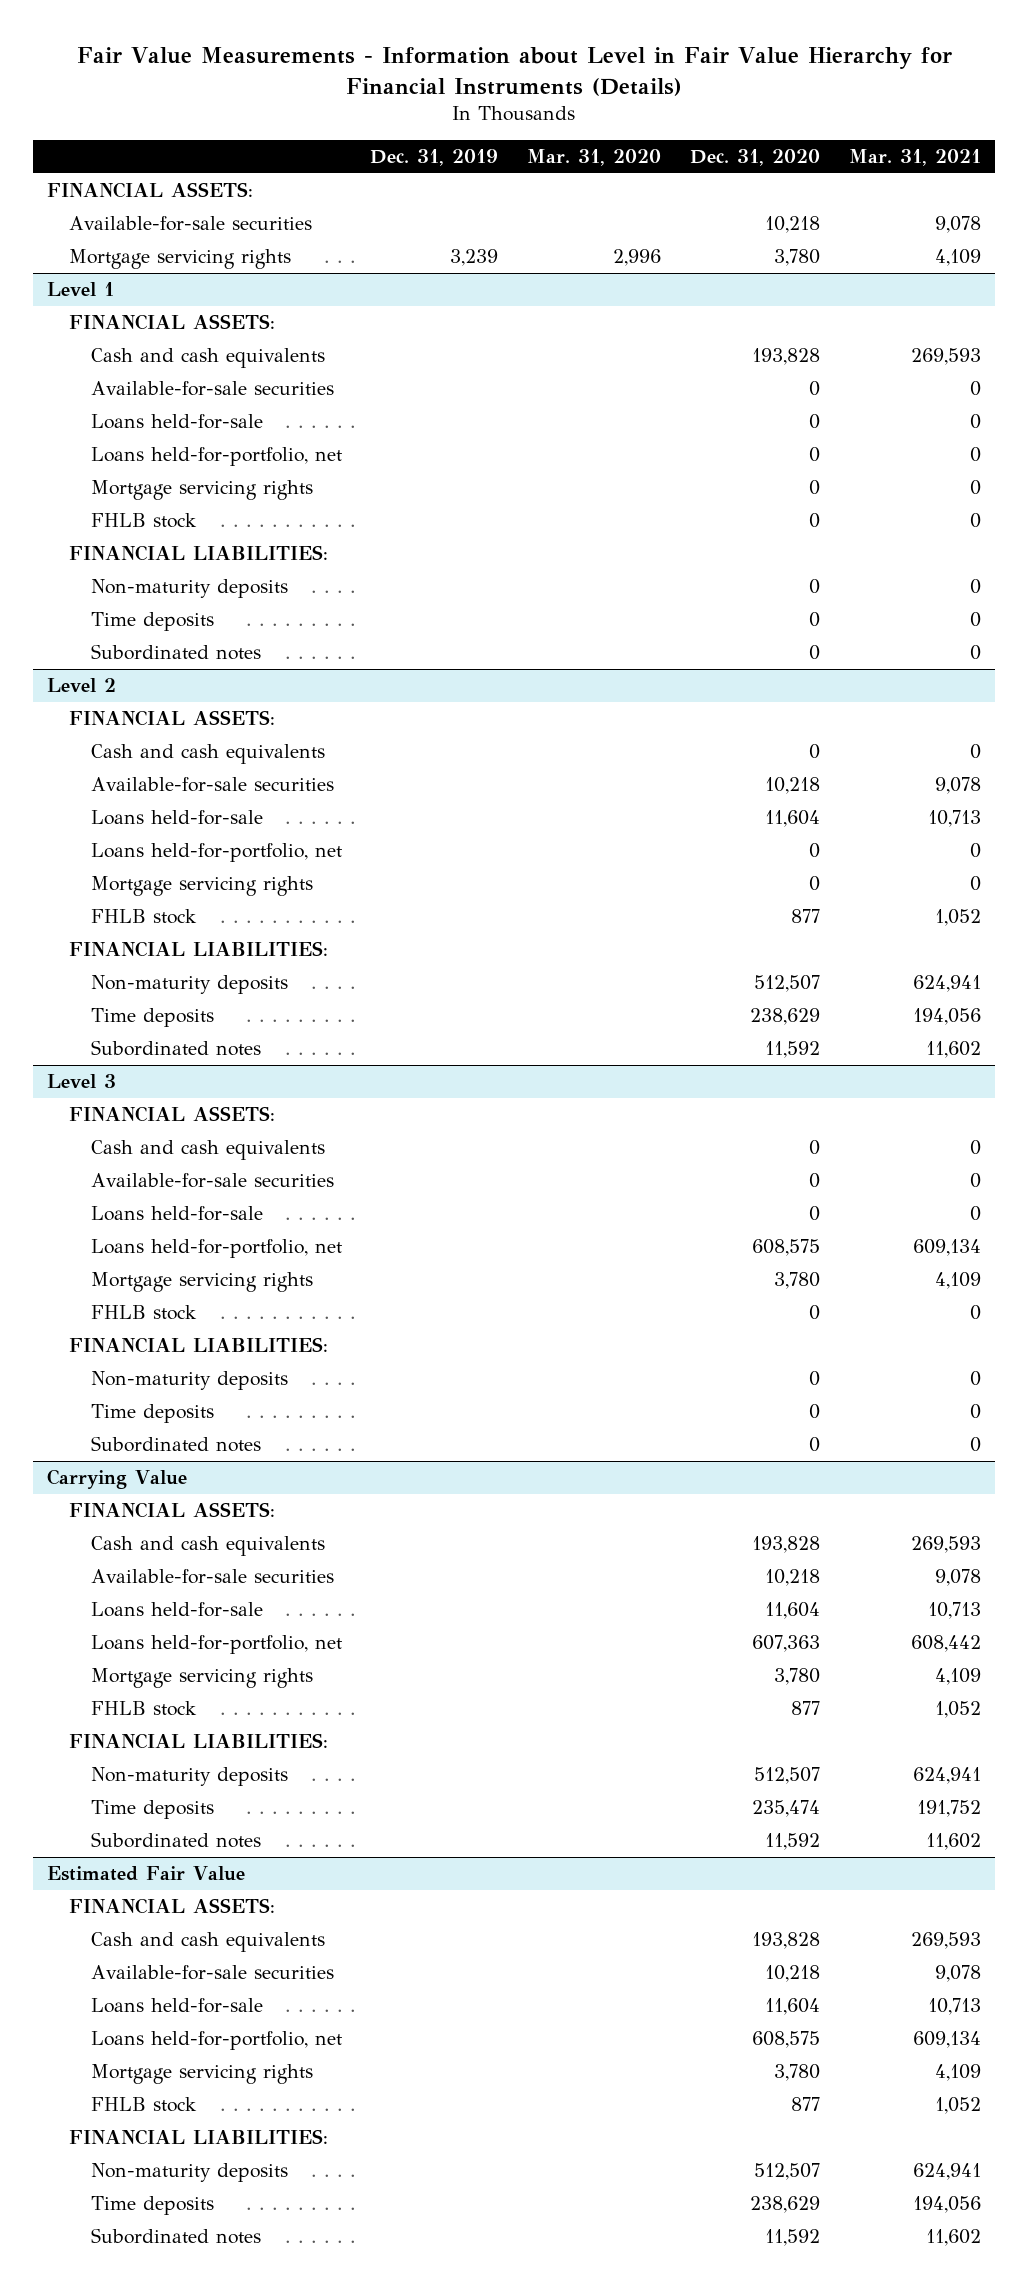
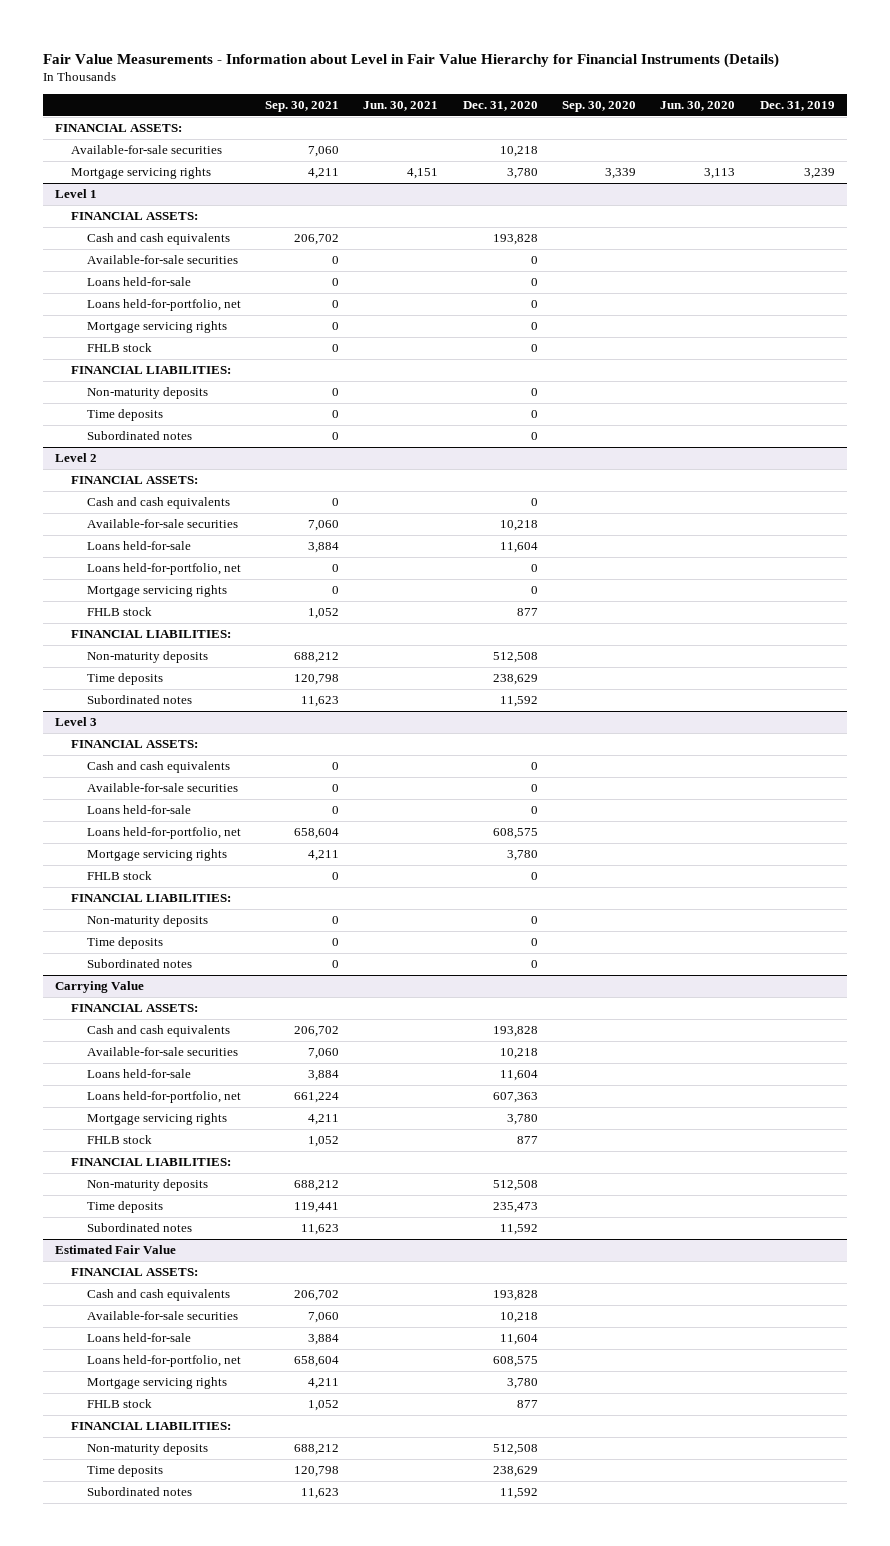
[527,149,662,167] Mar. 31, 2020 -> none
[848,149,981,167] Mar. 31, 2021 -> none
none -> [264,101,339,113] Sep. 30, 2021
none -> [363,101,439,112] Jun. 30, 2021
none -> [561,101,636,113] Sep. 30, 2020
none -> [660,101,736,112] Jun. 30, 2020
[754,975,821,993] 512,507 -> [492,652,538,664] 512,508
[754,1767,821,1785] 512,507 -> [492,1180,538,1192] 512,508
[752,1800,821,1818] 235,474 -> [492,1202,538,1214] 235,473
[754,2163,821,2181] 512,507 -> [492,1444,538,1456] 512,508

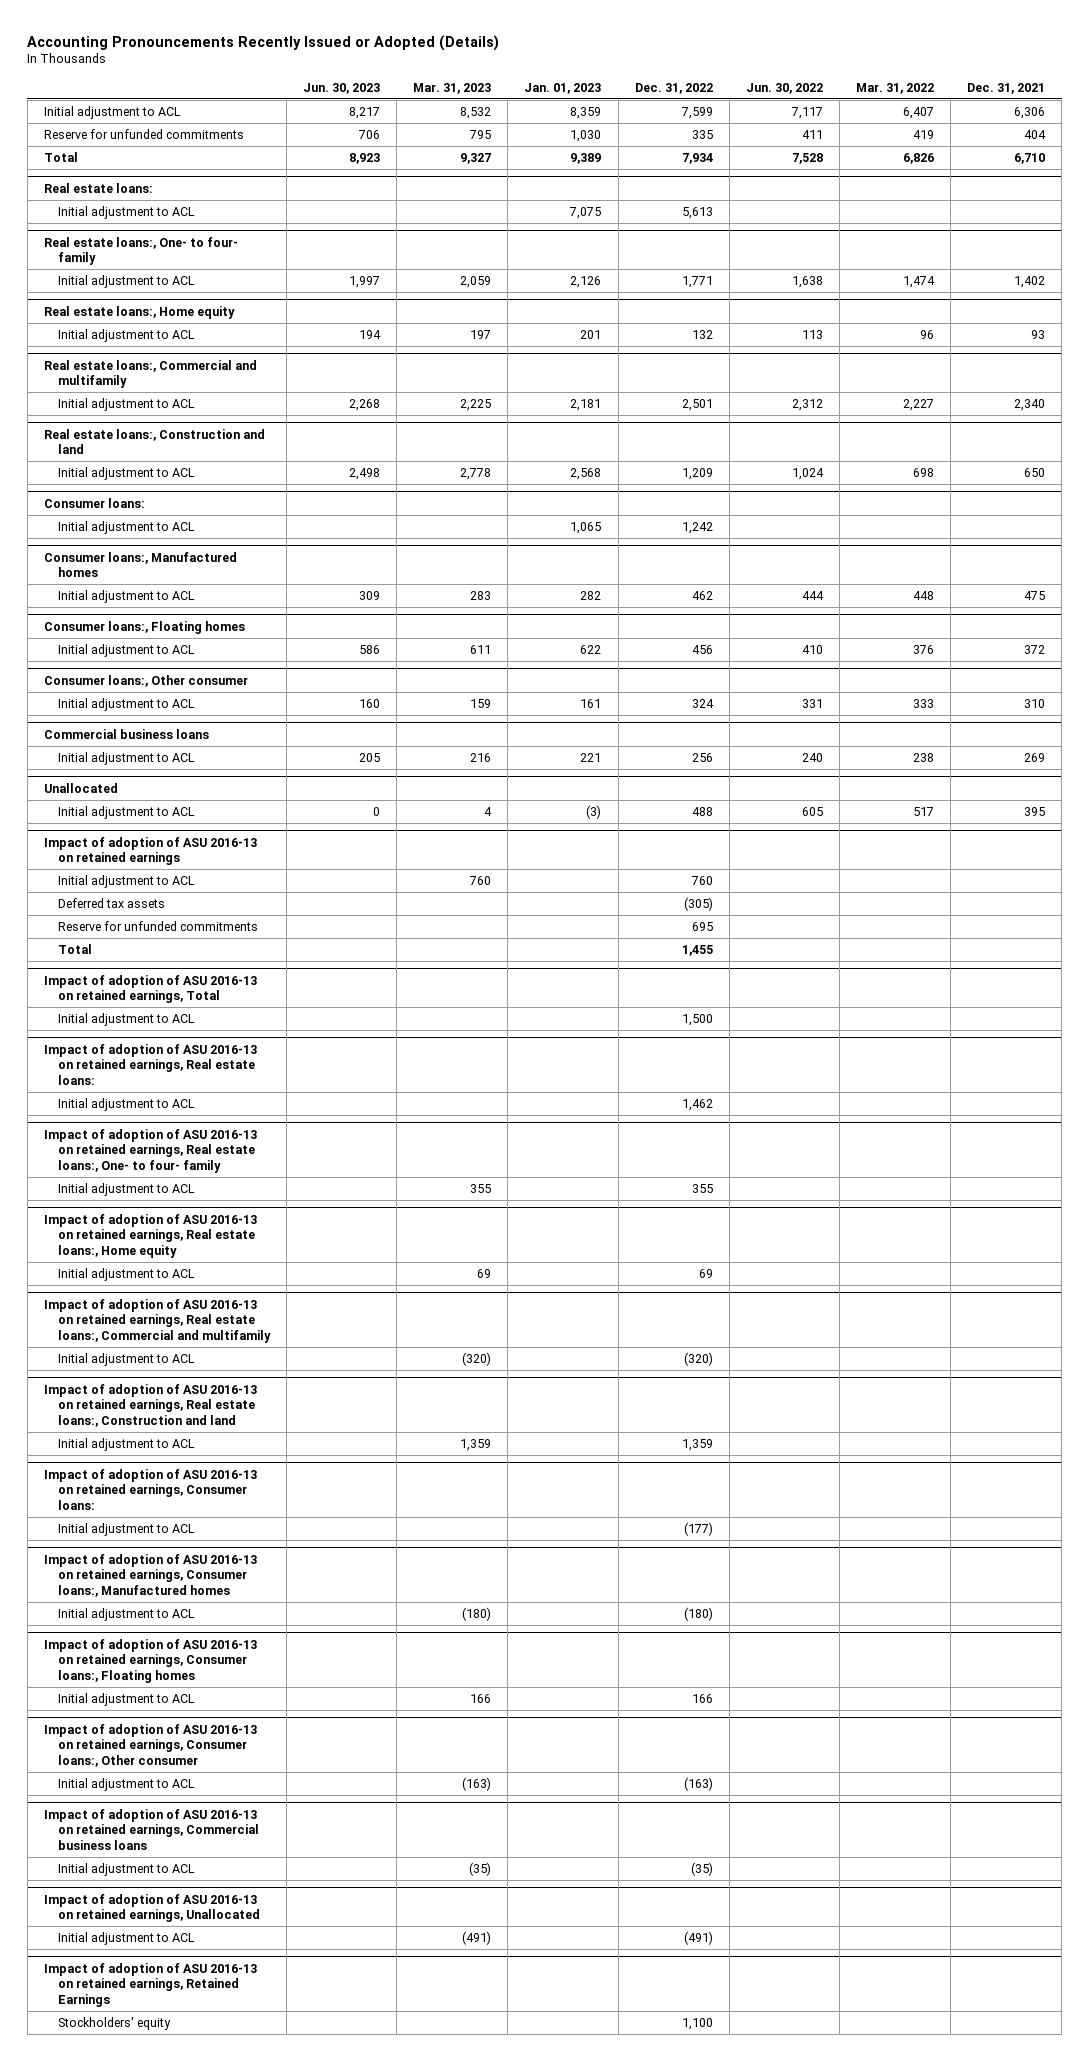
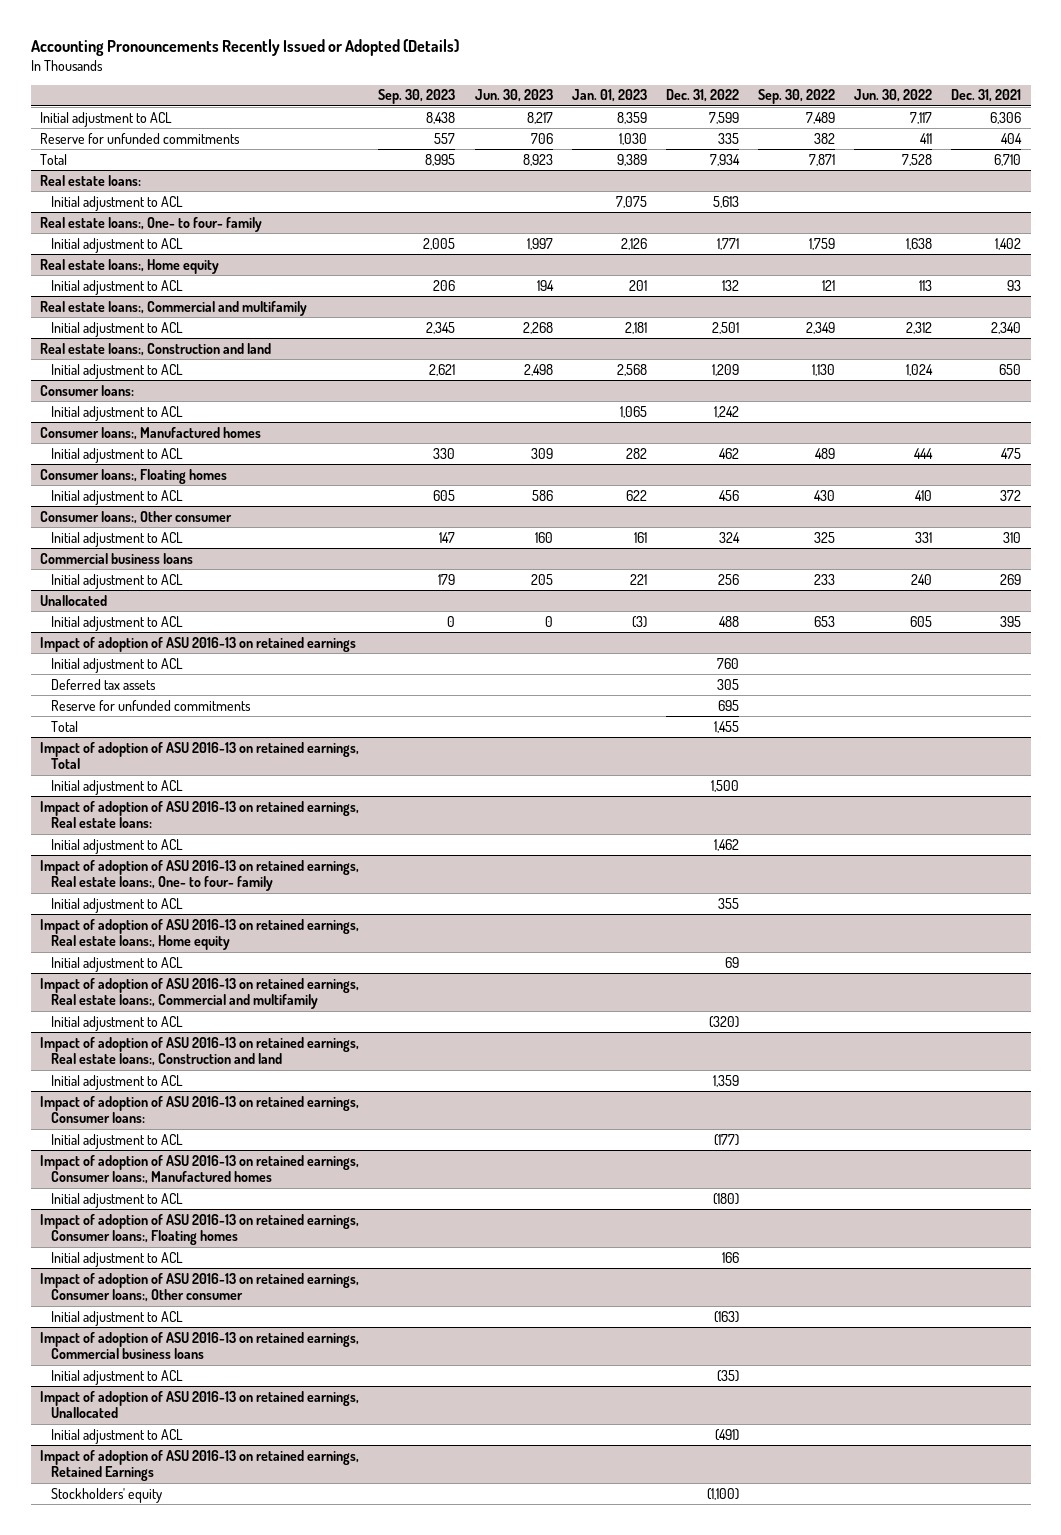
[413,82,492,94] Mar. 31, 2023 -> none
[855,82,934,94] Mar. 31, 2022 -> none
none -> [378,89,456,105] Sep. 30, 2023
none -> [757,89,835,105] Sep. 30, 2022
[683,896,713,911] (305) -> [716,678,739,690] 305
[681,2017,713,2030] 1,100 -> [706,1487,739,1500] (1,100)

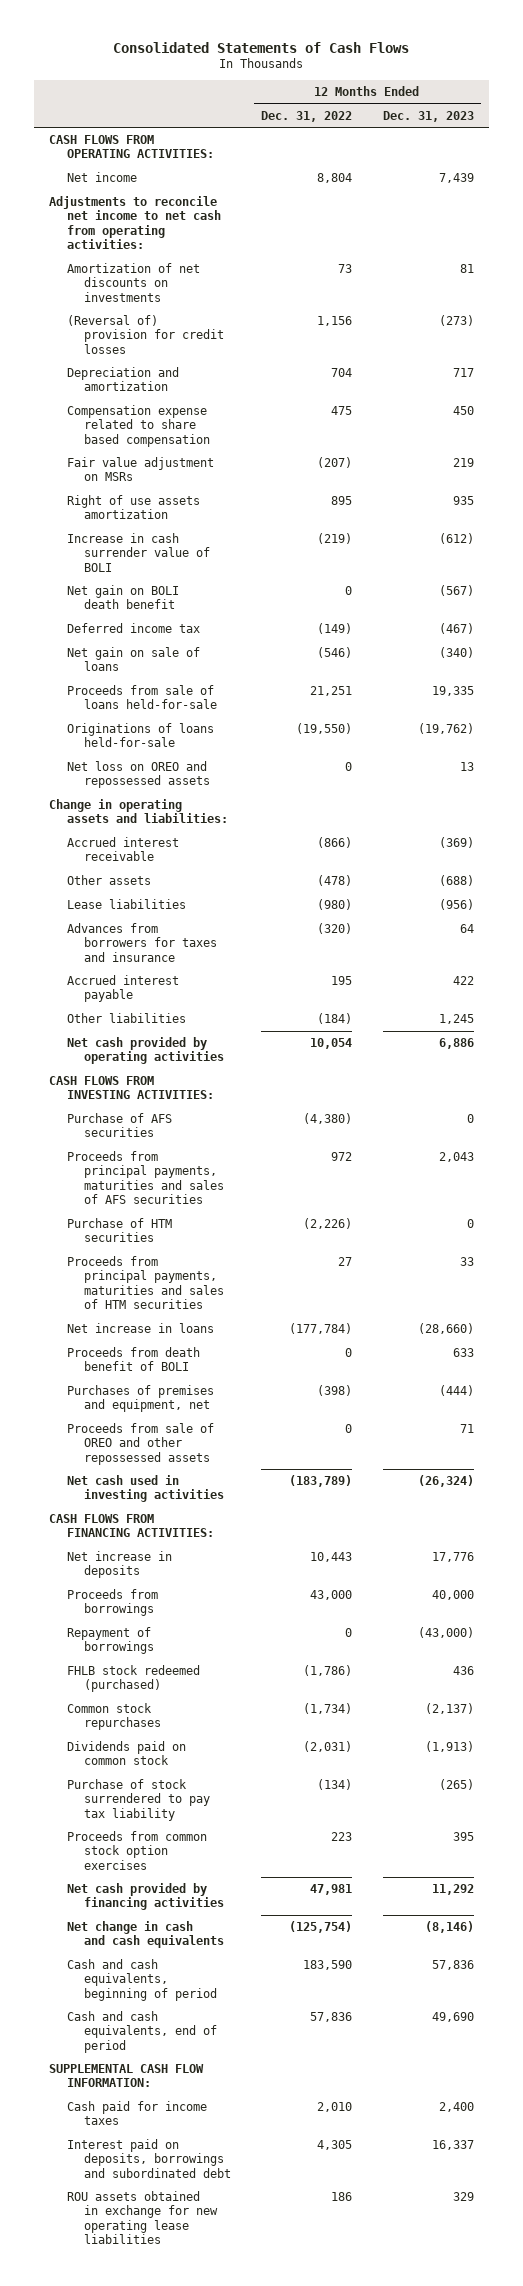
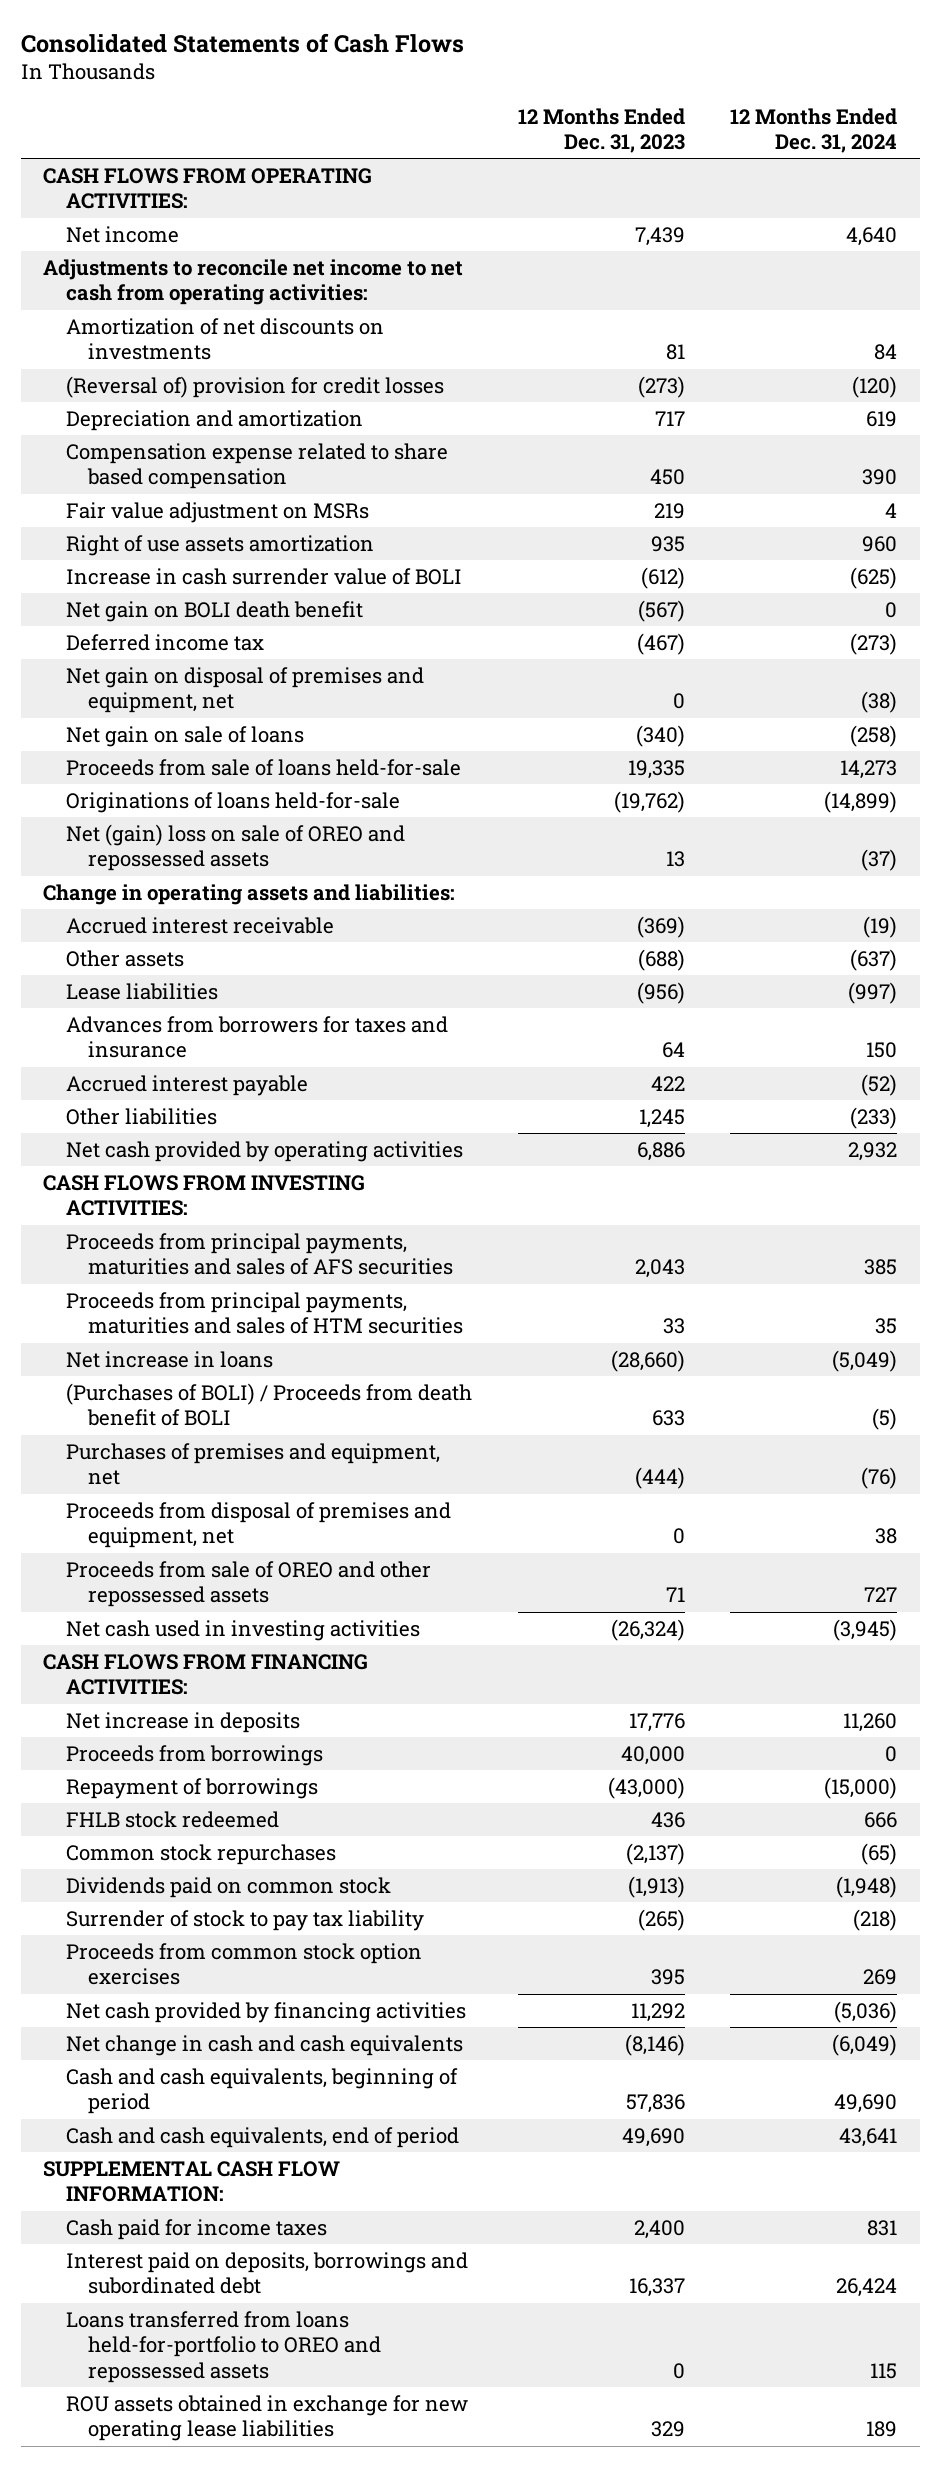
[261,110,353,122] Dec. 31, 2022 -> none
none -> [730,107,898,154] 12 Months Ended Dec. 31, 2024
none -> [65,666,424,714] Net gain on disposal of premises and equipment, net
[66,761,211,789] Net loss on OREO and repossessed assets -> [65,823,405,872] Net (gain) loss on sale of OREO and repossessed assets
[66,1113,172,1138] Purchase of AFS securities -> none
[66,1218,172,1243] Purchase of HTM securities -> none
[66,1347,200,1372] Proceeds from death benefit of BOLI -> [65,1382,472,1427] (Purchases of BOLI) / Proceeds from death benefit of BOLI
none -> [65,1501,451,1549] Proceeds from disposal of premises and equipment, net
[66,1665,200,1693] FHLB stock redeemed (purchased) -> [65,1810,279,1828] FHLB stock redeemed
[66,1779,211,1821] Purchase of stock surrendered to pay tax liability -> [65,1909,424,1931] Surrender of stock to pay tax liability
none -> [65,2310,382,2384] Loans transferred from loans held-for-portfolio to OREO and repossessed assets

